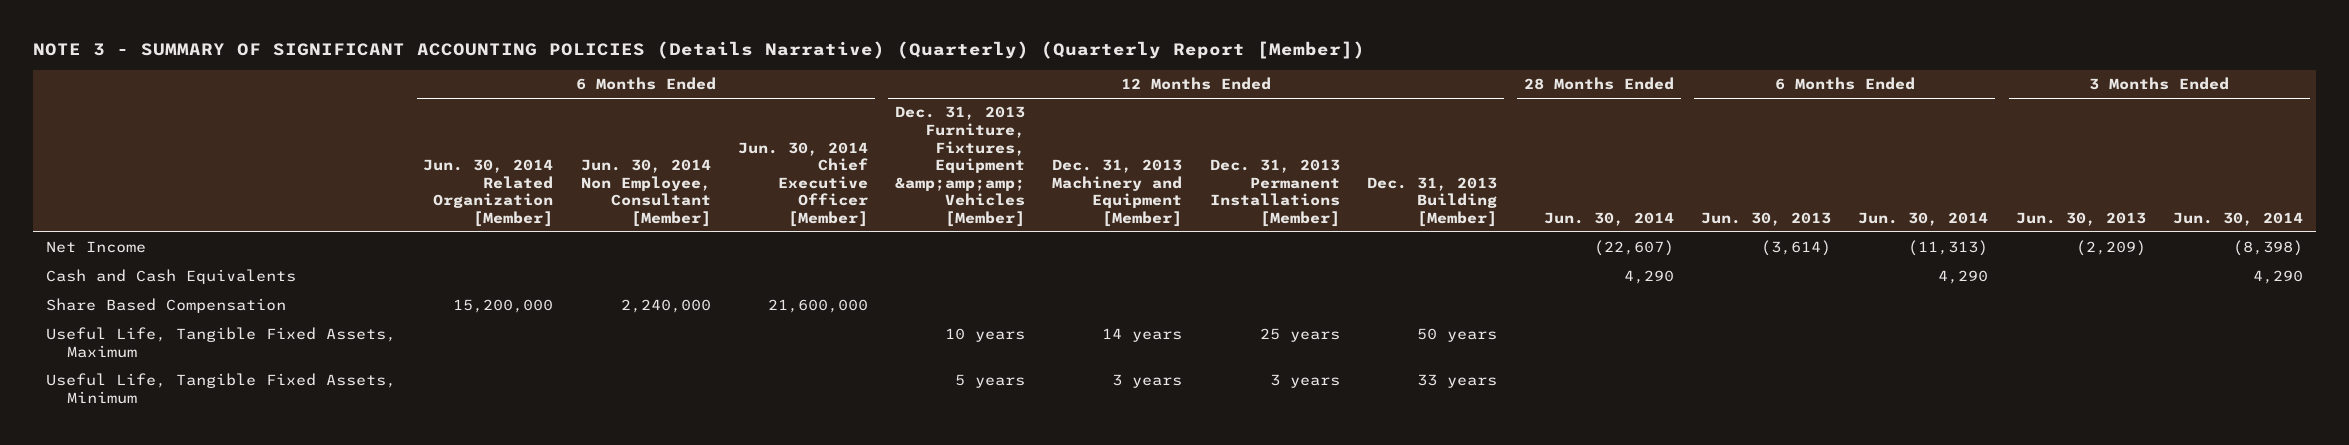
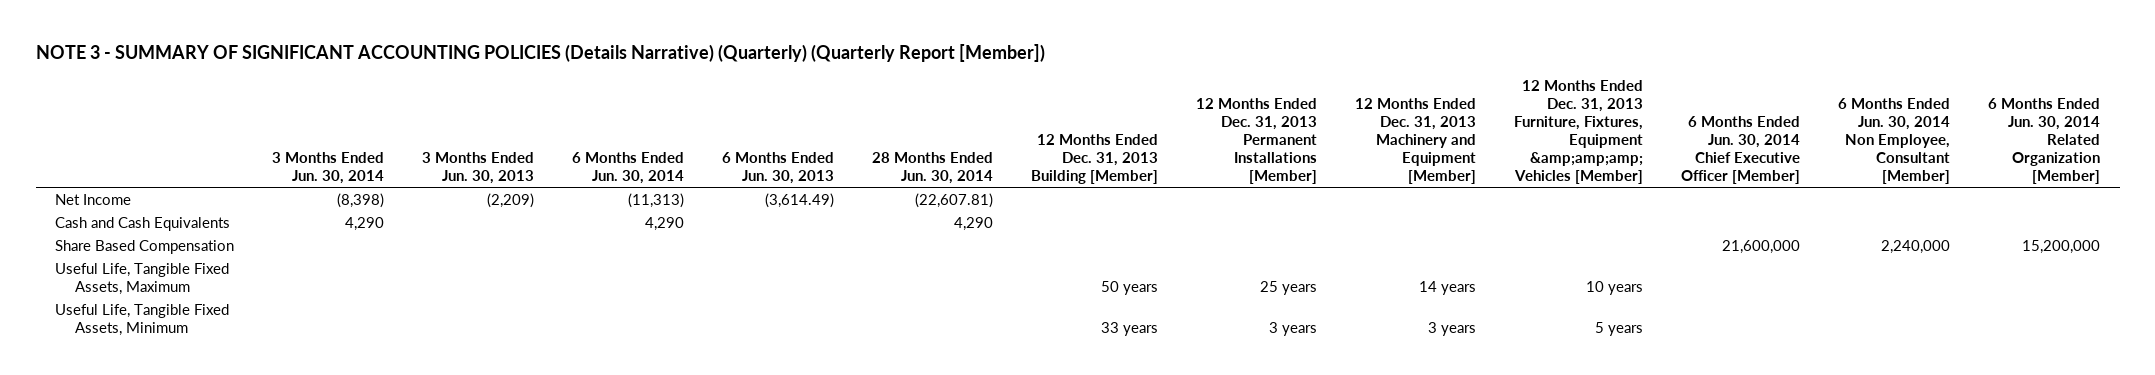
[1593,240,1674,257] (22,607) -> [914,193,993,209] (22,607.81)
[1761,240,1832,257] (3,614) -> [764,193,834,209] (3,614.49)

